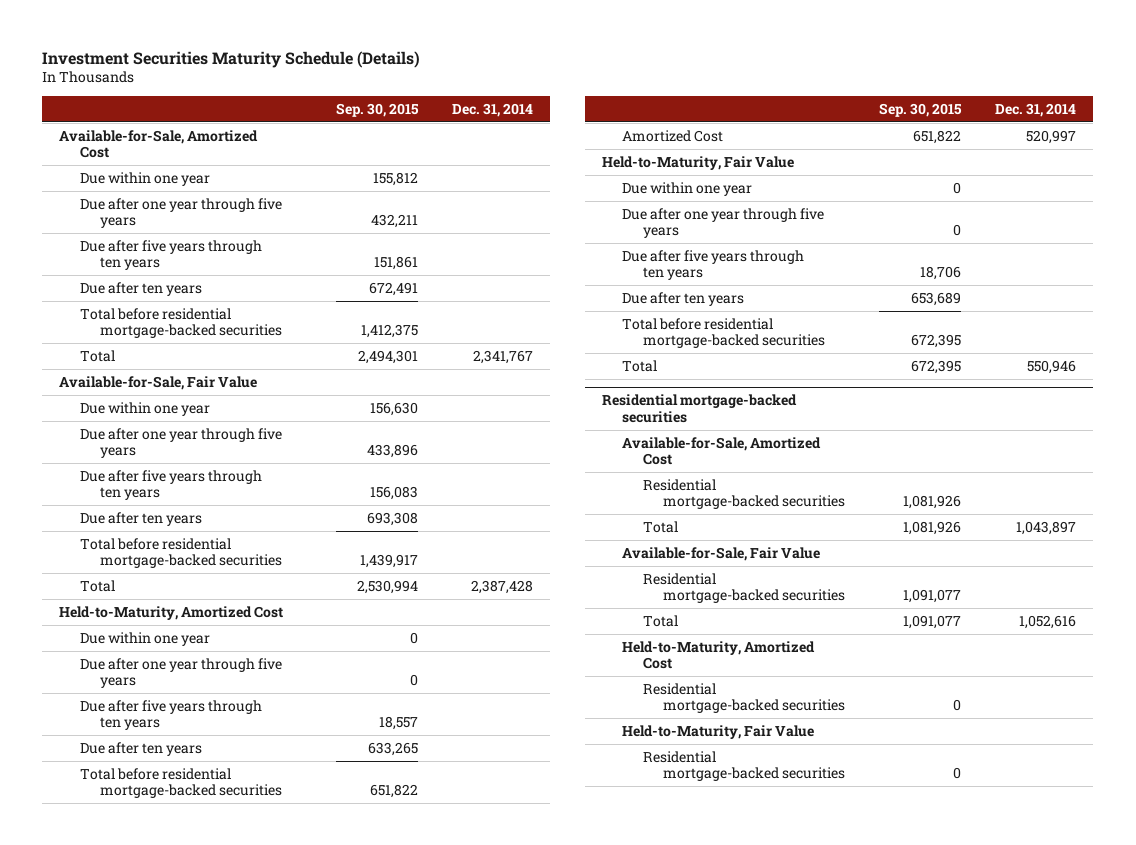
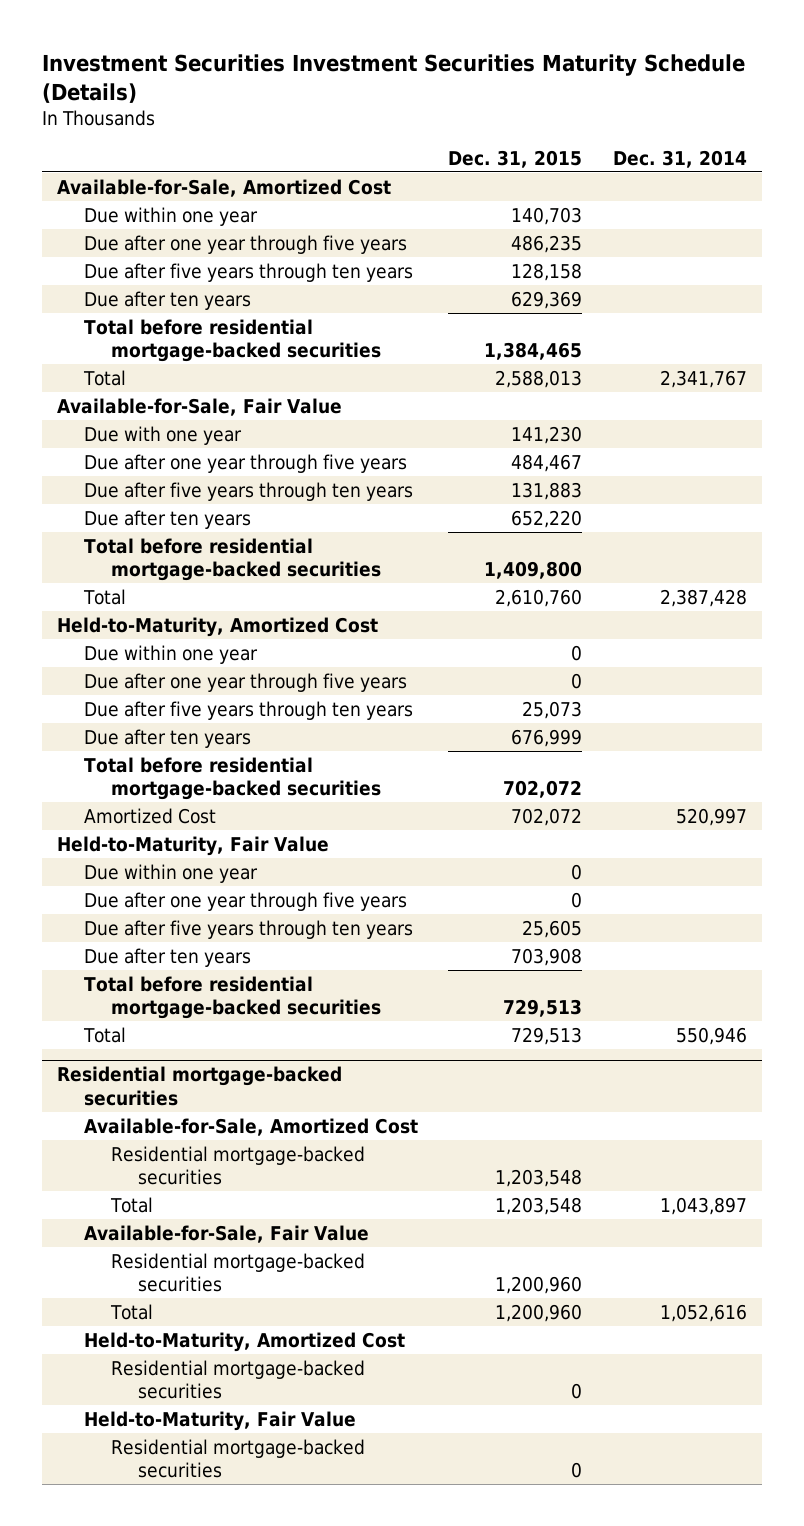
[42,50,421,68] Investment Securities Maturity Schedule (Details) -> [41,53,745,103] Investment Securities Investment Securities Maturity Schedule (Details)
[336,102,420,117] Sep. 30, 2015 -> none
none -> [448,149,583,168] Dec. 31, 2015
[79,401,210,416] Due within one year -> [84,425,243,445] Due with one year

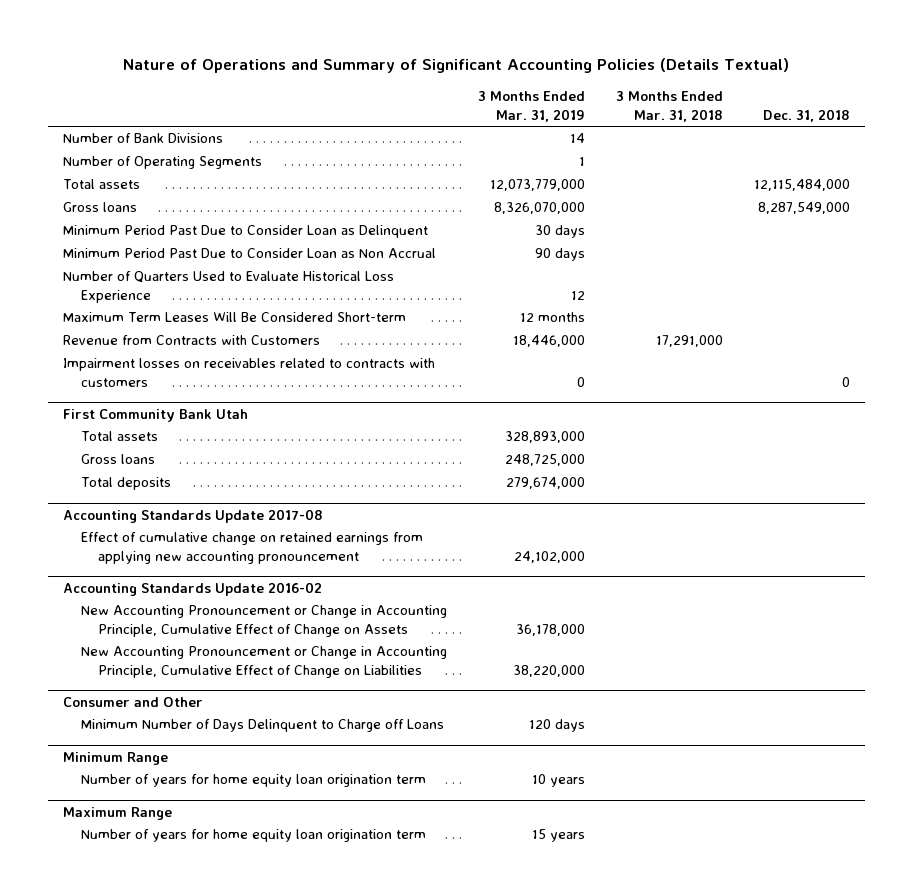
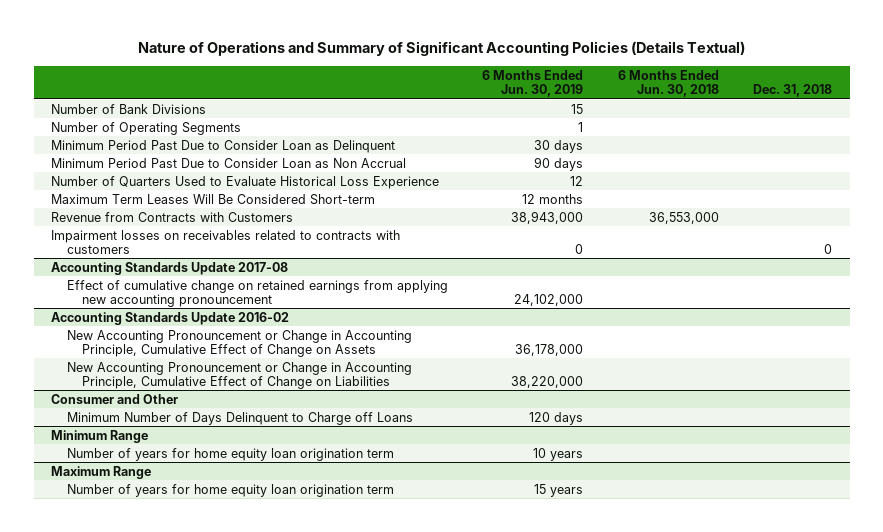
[477,91,585,122] 3 Months Ended Mar. 31, 2019 -> none
[615,91,723,122] 3 Months Ended Mar. 31, 2018 -> none
none -> [482,69,584,98] 6 Months Ended Jun. 30, 2019
none -> [617,69,719,98] 6 Months Ended Jun. 30, 2018
[63,179,141,190] Total assets -> none
[63,202,138,213] Gross loans -> none
[63,408,249,422] First Community Bank Utah -> none
[80,431,158,442] Total assets -> none
[80,454,155,465] Gross loans -> none
[80,477,171,491] Total deposits -> none

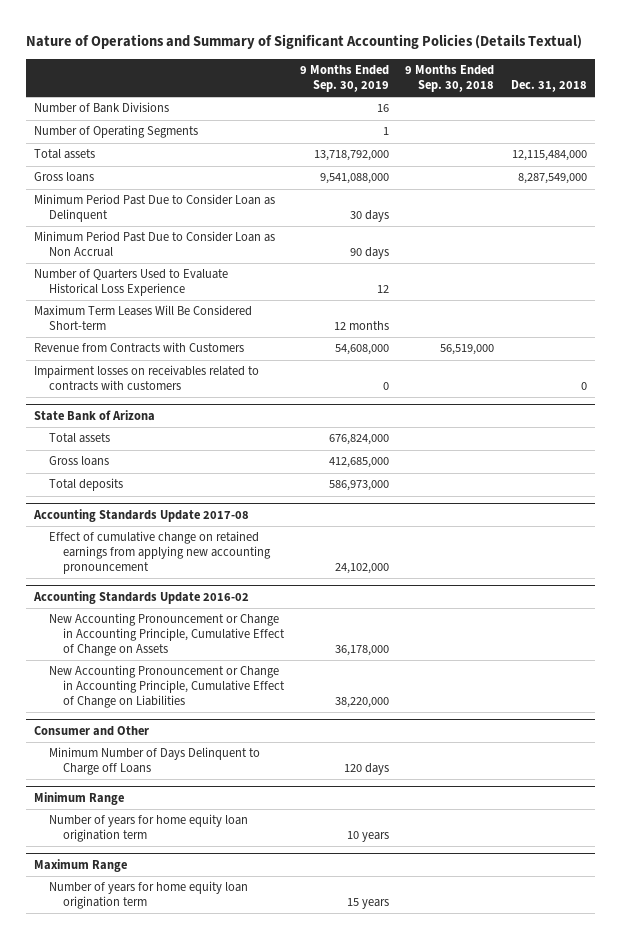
[482,69,584,98] 6 Months Ended Jun. 30, 2019 -> none
[617,69,719,98] 6 Months Ended Jun. 30, 2018 -> none
none -> [300,65,390,92] 9 Months Ended Sep. 30, 2019
none -> [405,65,495,92] 9 Months Ended Sep. 30, 2018
none -> [34,149,96,160] Total assets
none -> [34,172,95,183] Gross loans
none -> [34,409,156,421] State Bank of Arizona
none -> [48,433,110,444] Total assets
none -> [48,456,109,467] Gross loans
none -> [48,478,123,492] Total deposits

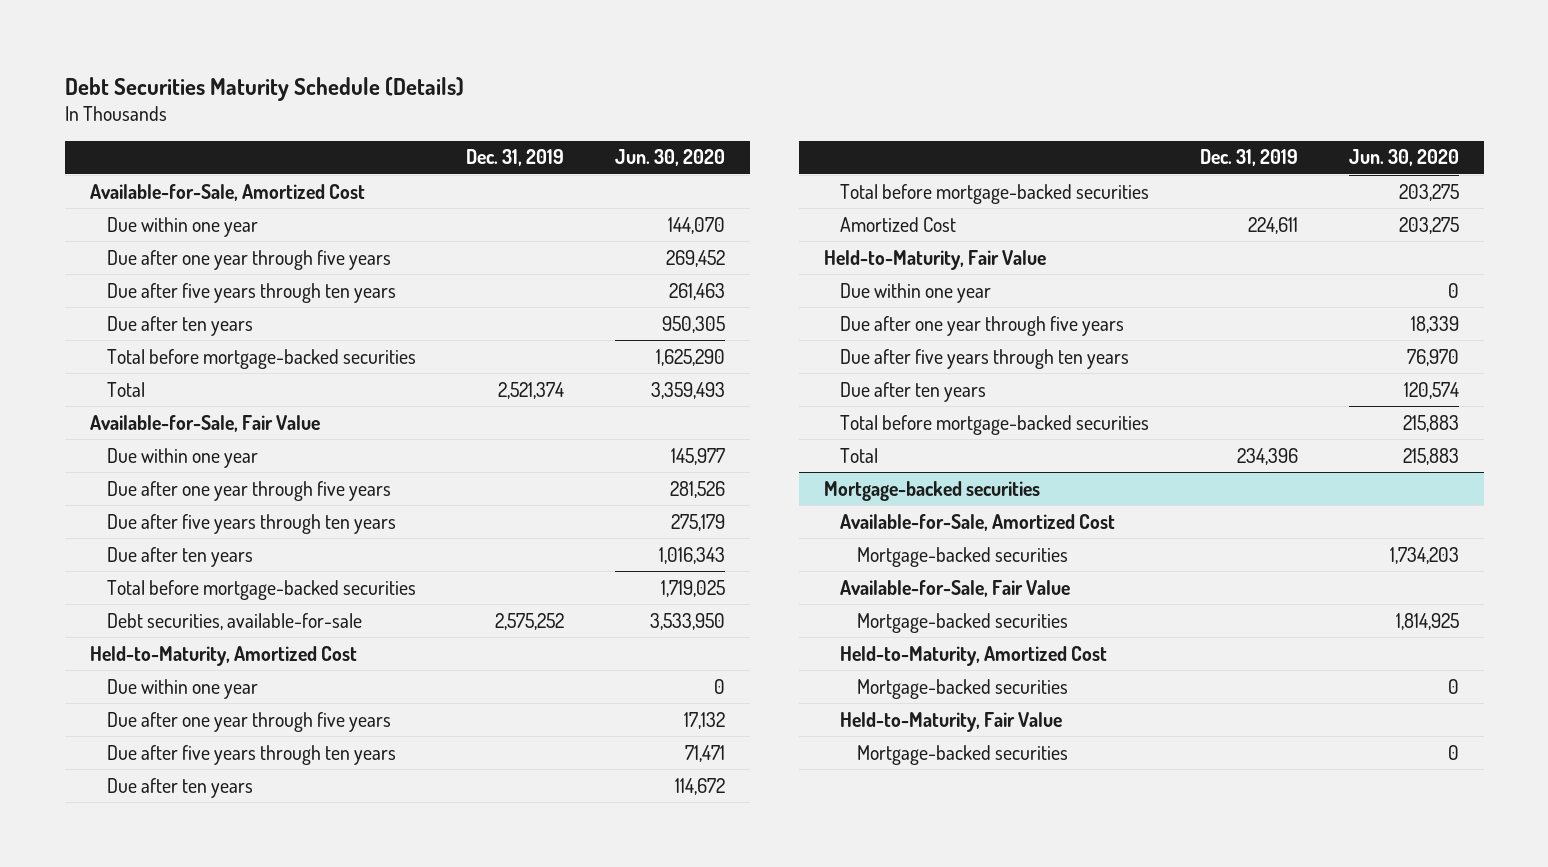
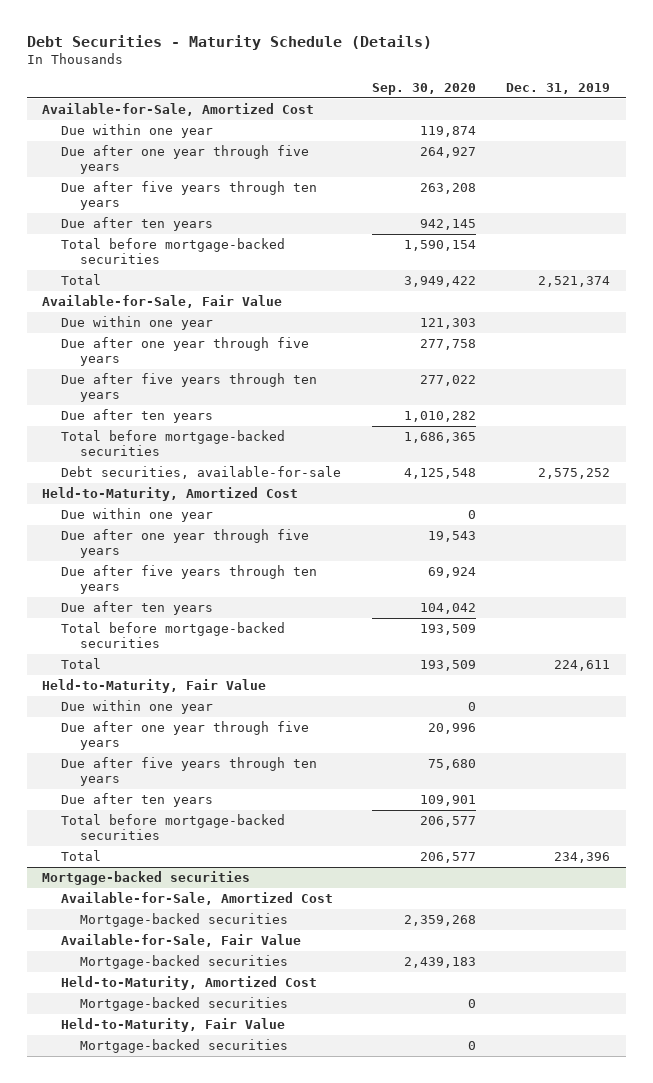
[64,76,464,101] Debt Securities Maturity Schedule (Details) -> [27,34,433,50] Debt Securities - Maturity Schedule (Details)
[614,149,725,167] Jun. 30, 2020 -> none
none -> [371,82,476,95] Sep. 30, 2020
[840,216,957,232] Amortized Cost -> [61,658,102,670] Total

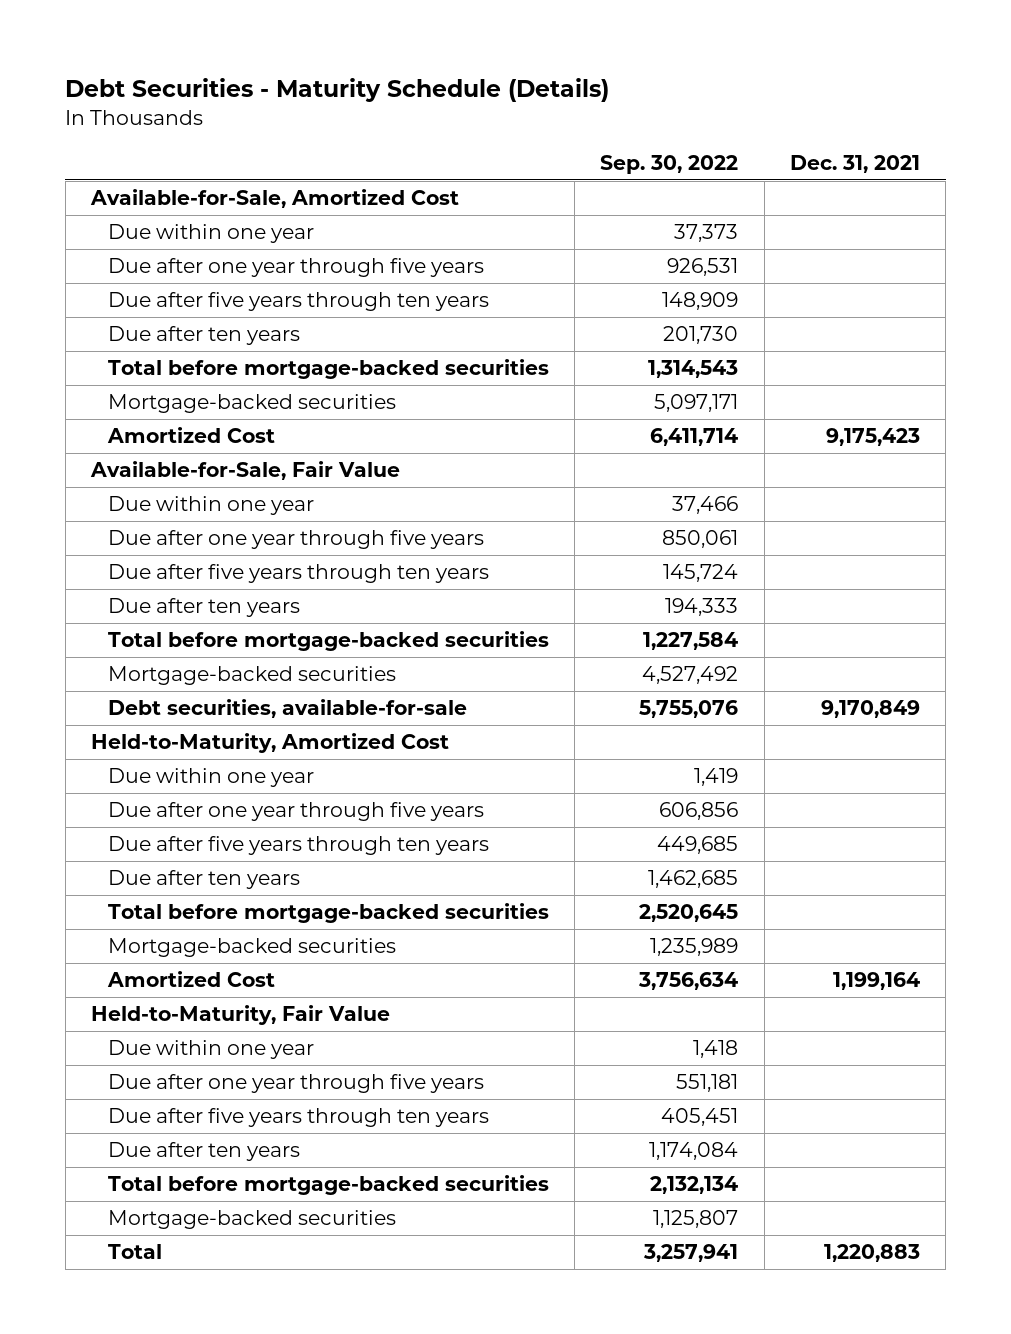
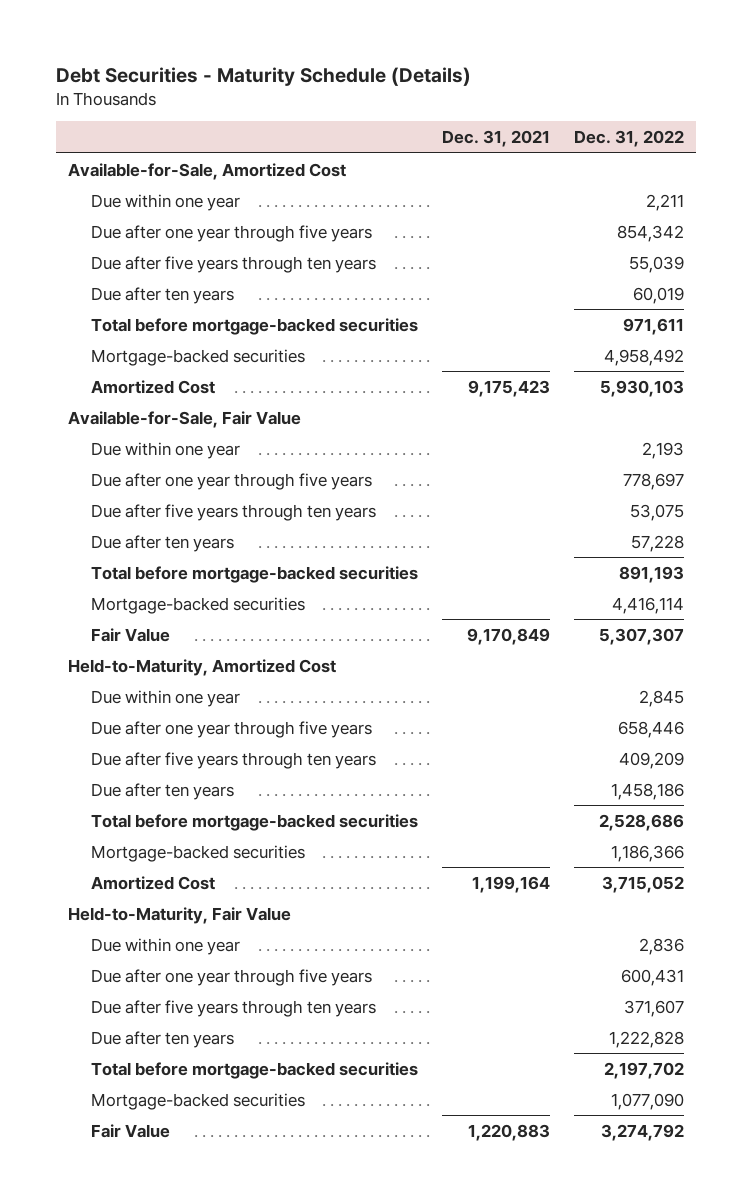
[600,154,739,174] Sep. 30, 2022 -> none
none -> [573,129,684,147] Dec. 31, 2022
[107,699,467,719] Debt securities, available-for-sale -> [90,627,170,642] Fair Value
[107,1244,162,1260] Total -> [90,1123,170,1138] Fair Value

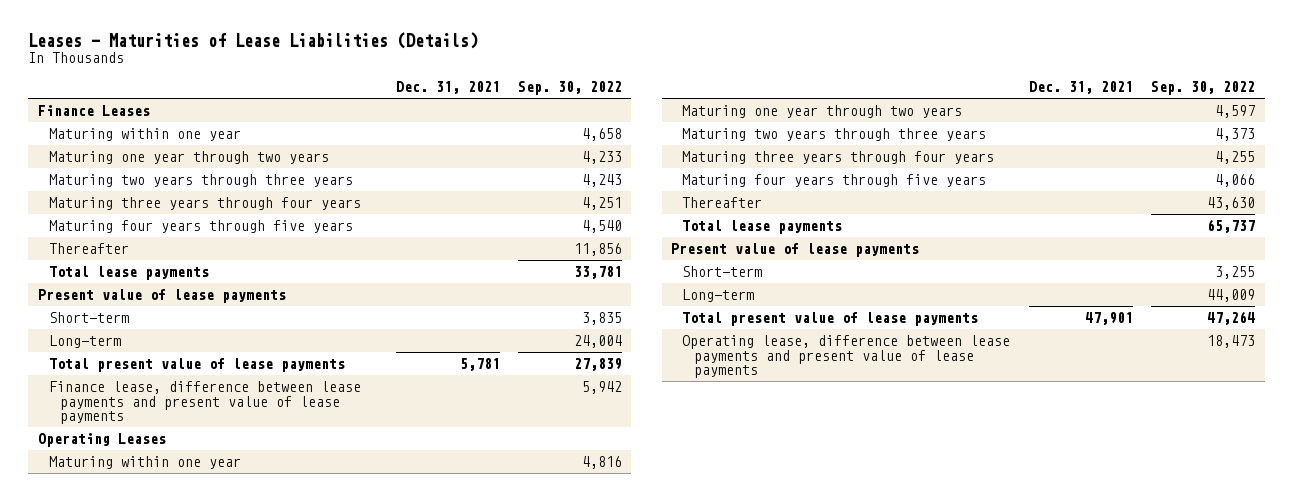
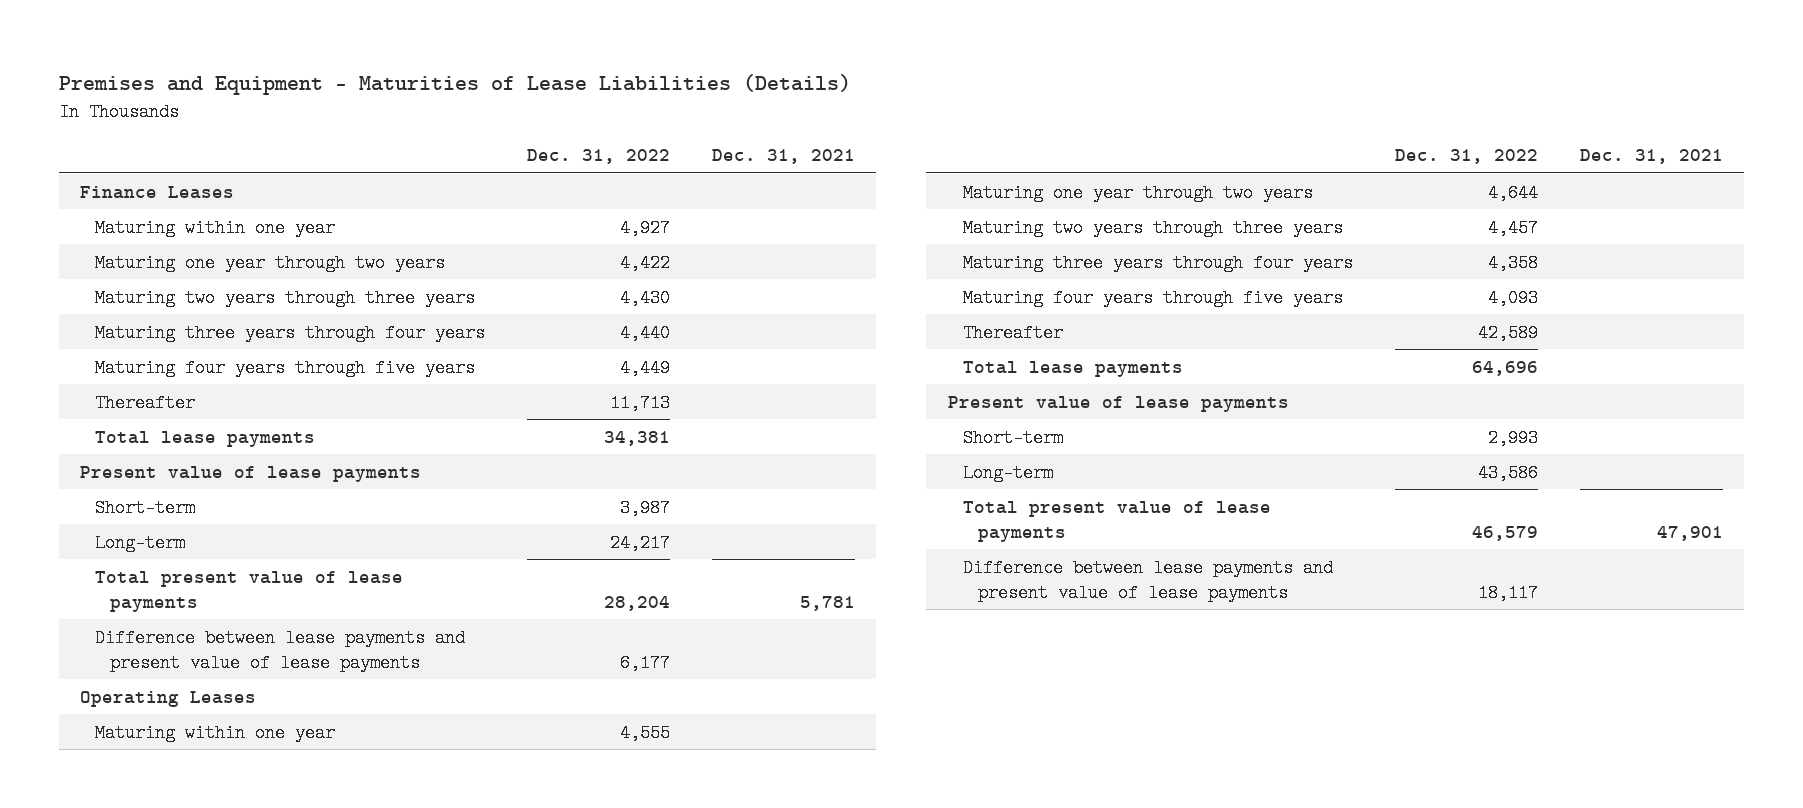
[28,32,479,50] Leases - Maturities of Lease Liabilities (Details) -> [59,74,852,96] Premises and Equipment - Maturities of Lease Liabilities (Details)
[518,81,623,96] Sep. 30, 2022 -> none
none -> [527,149,671,165] Dec. 31, 2022
[49,380,362,425] Finance lease, difference between lease payments and present value of lease payments -> [95,628,466,672] Difference between lease payments and present value of lease payments
[682,334,1011,379] Operating lease, difference between lease payments and present value of lease payments -> [962,558,1333,602] Difference between lease payments and present value of lease payments

